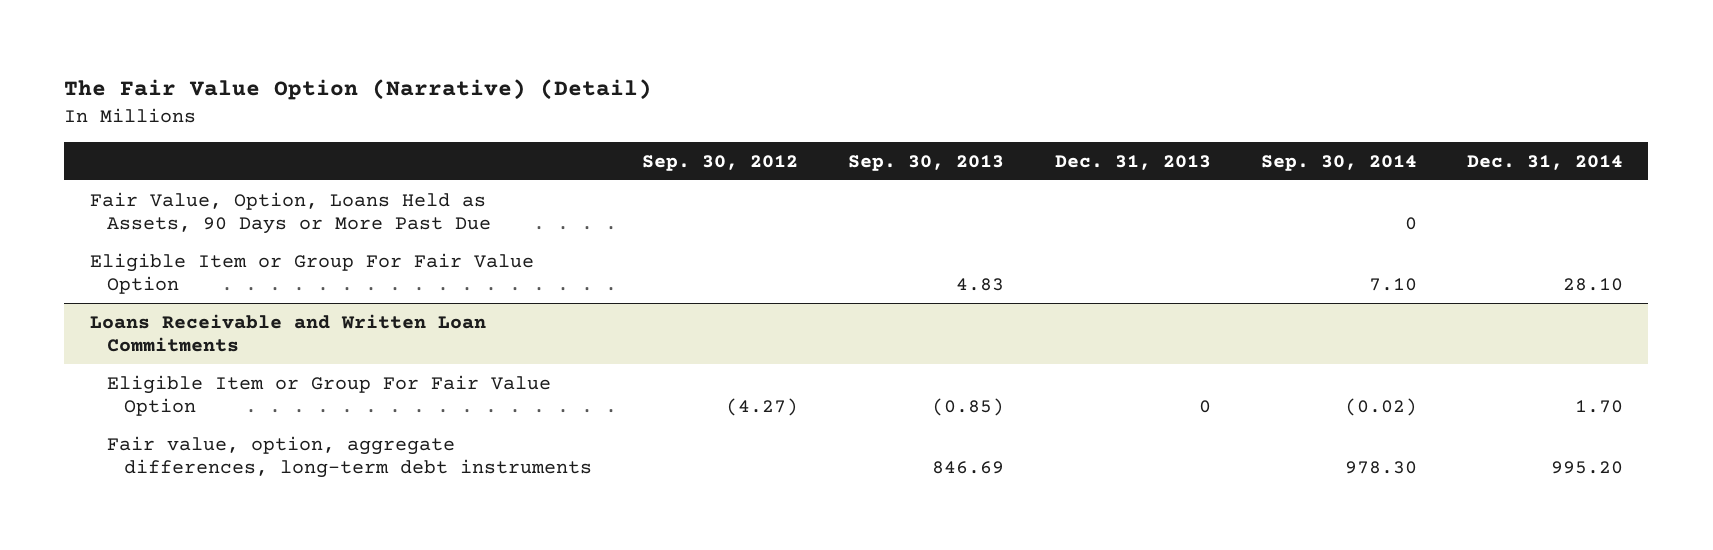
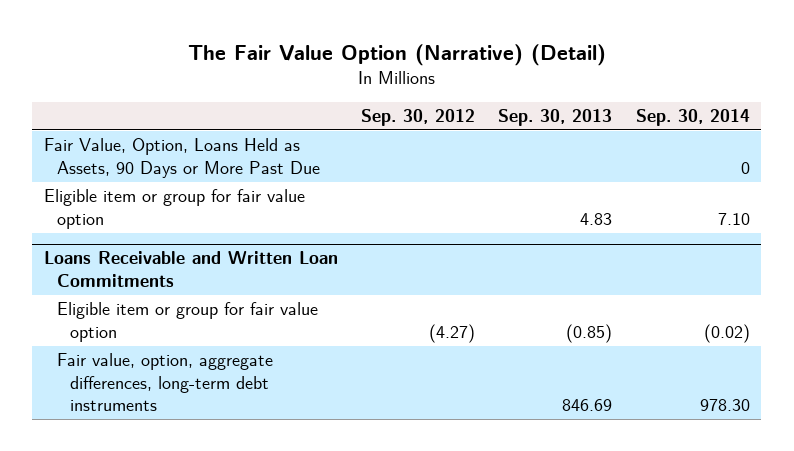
[1054,154,1211,170] Dec. 31, 2013 -> none
[1467,154,1624,170] Dec. 31, 2014 -> none
[89,252,534,294] Eligible Item or Group For Fair Value Option -> [44,189,306,229] Eligible item or group for fair value option
[106,374,551,416] Eligible Item or Group For Fair Value Option -> [57,302,319,342] Eligible item or group for fair value option

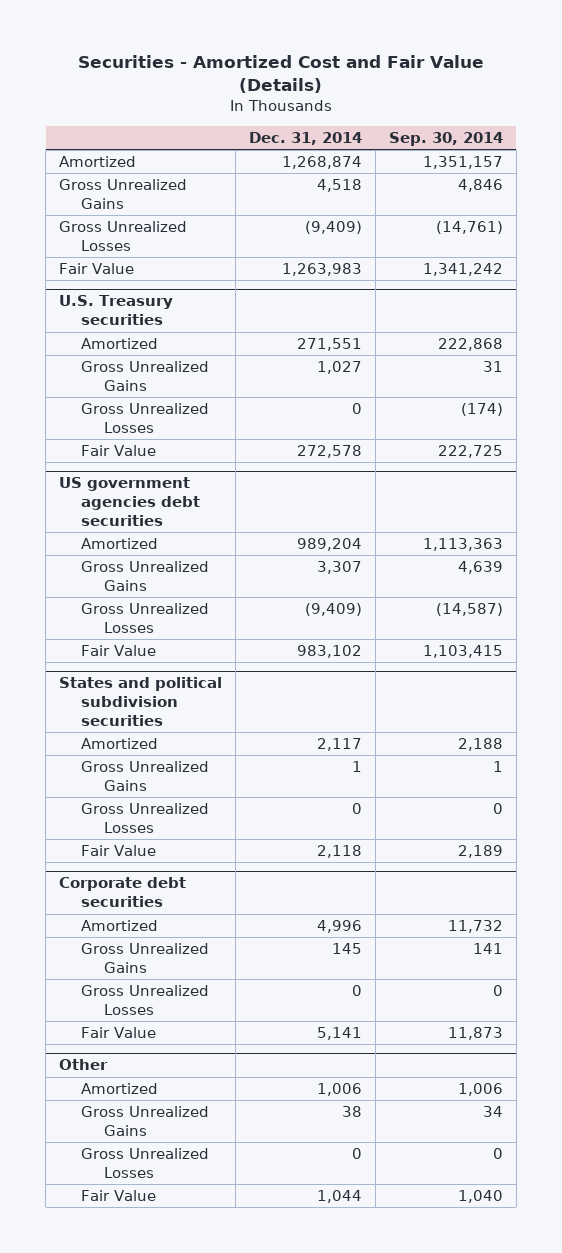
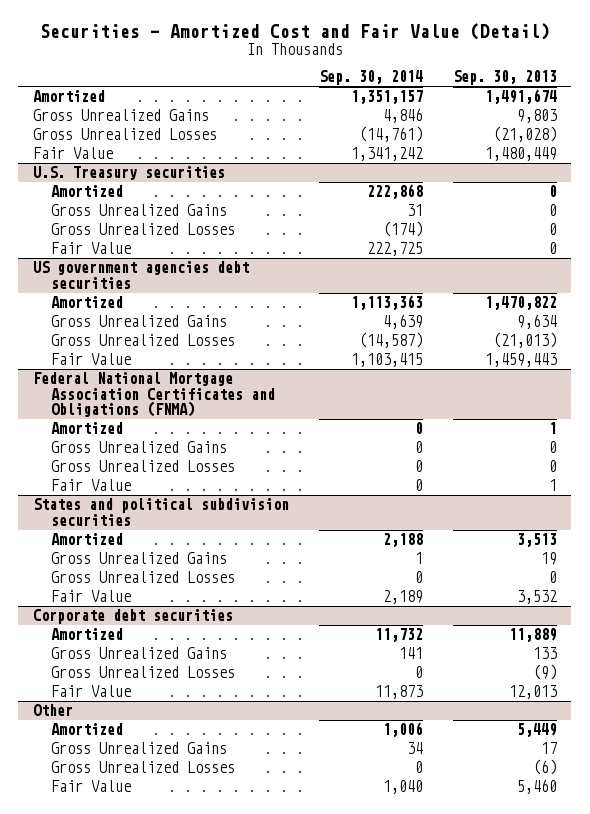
[77,55,484,94] Securities - Amortized Cost and Fair Value (Details) -> [39,22,550,40] Securities - Amortized Cost and Fair Value (Detail)
[248,131,362,145] Dec. 31, 2014 -> none
none -> [452,70,557,86] Sep. 30, 2013
none -> [33,372,276,418] Federal National Mortgage Association Certificates and Obligations (FNMA)
none -> [51,422,124,435] Amortized
none -> [51,441,228,454] Gross Unrealized Gains
none -> [51,460,236,473] Gross Unrealized Losses
none -> [51,479,132,492] Fair Value

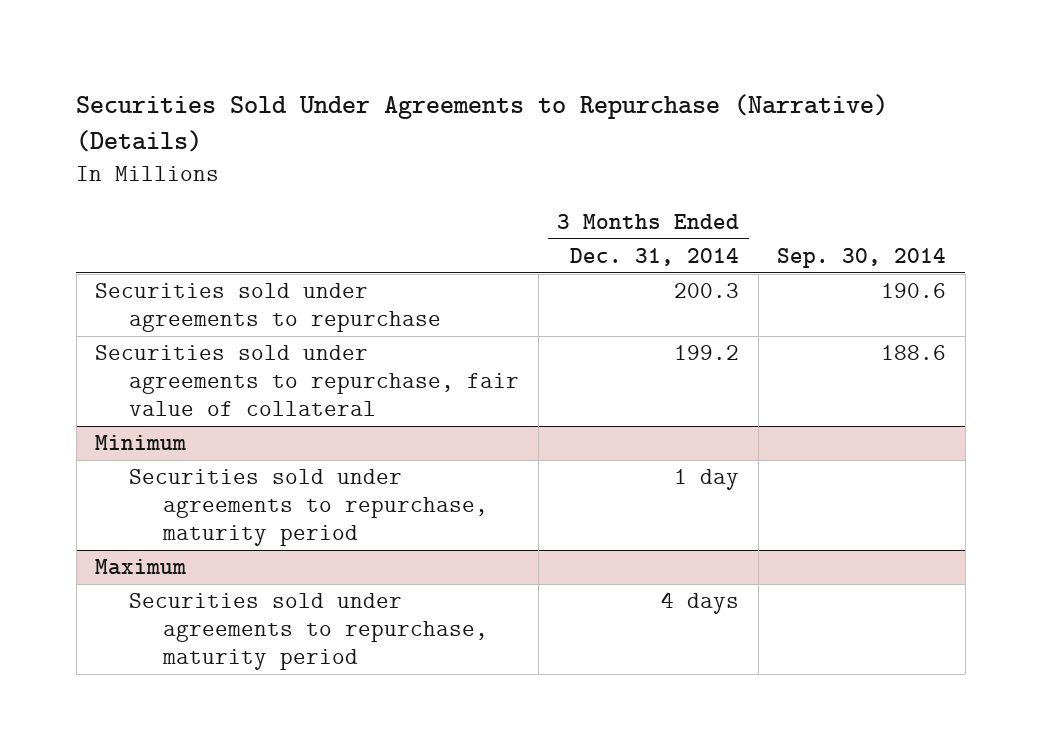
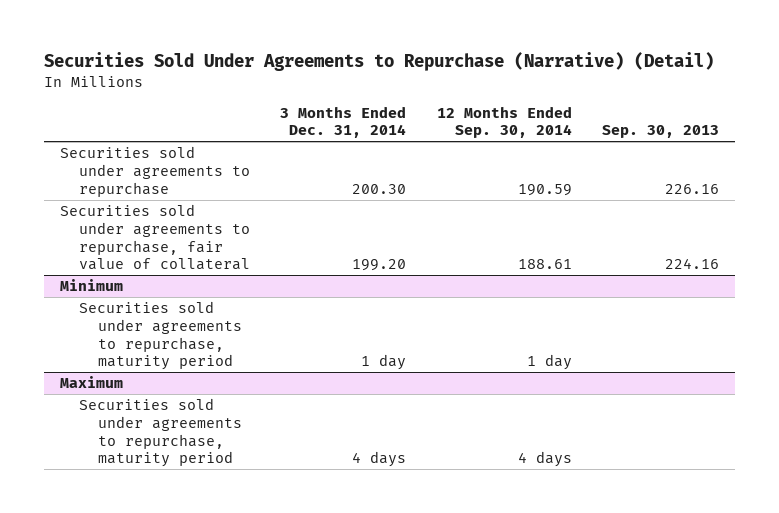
[76,93,889,153] Securities Sold Under Agreements to Repurchase (Narrative) (Details) -> [44,51,715,71] Securities Sold Under Agreements to Repurchase (Narrative) (Detail)
[777,248,947,269] Sep. 30, 2014 -> none
none -> [436,105,572,139] 12 Months Ended Sep. 30, 2014
none -> [602,125,720,139] Sep. 30, 2013
[674,283,740,299] 200.3 -> [352,183,407,194] 200.30
[674,345,740,361] 199.2 -> [352,259,407,272] 199.20

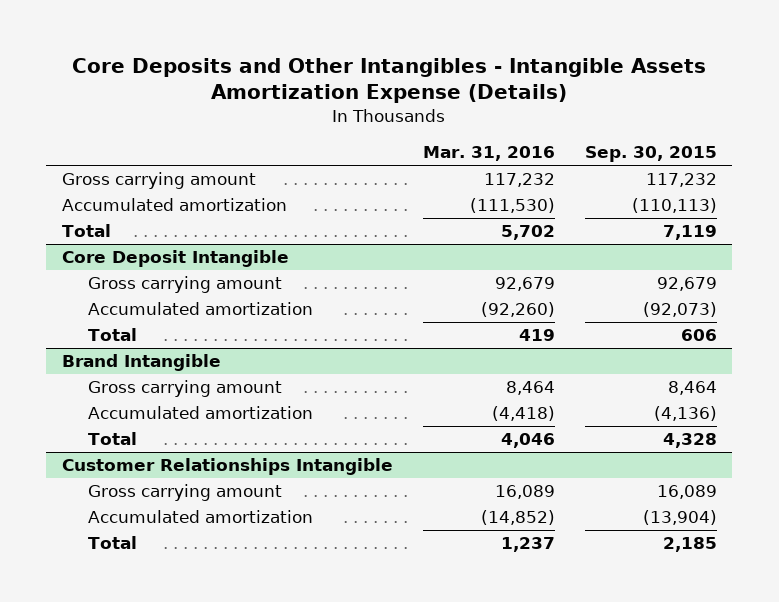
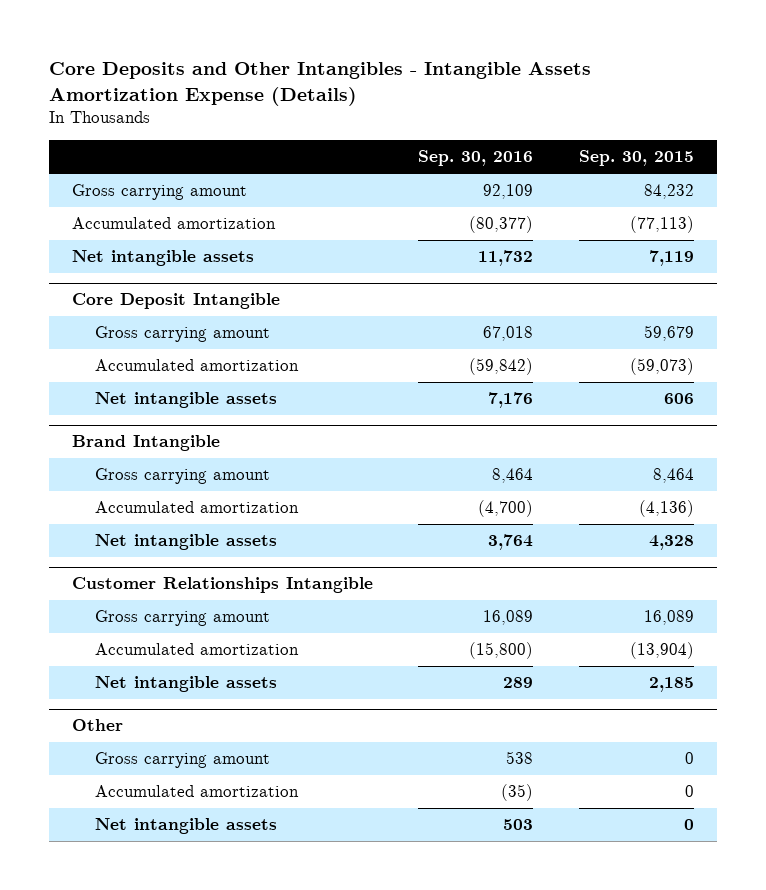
[422,145,555,161] Mar. 31, 2016 -> none
none -> [418,150,534,167] Sep. 30, 2016
[645,173,717,188] 117,232 -> [644,184,695,200] 84,232
[631,198,717,214] (110,113) -> [630,216,695,234] (77,113)
[61,224,111,238] Total -> [71,250,254,267] Net intangible assets
[656,277,717,292] 92,679 -> [644,325,695,342] 59,679
[642,302,717,318] (92,073) -> [630,358,695,376] (59,073)
[88,328,138,342] Total -> [95,392,278,409] Net intangible assets
[88,432,138,446] Total -> [95,534,278,551] Net intangible assets
[88,536,138,550] Total -> [95,676,278,693] Net intangible assets
none -> [71,719,123,732] Other
none -> [95,752,271,769] Gross carrying amount
none -> [95,785,300,798] Accumulated amortization
none -> [95,818,278,835] Net intangible assets

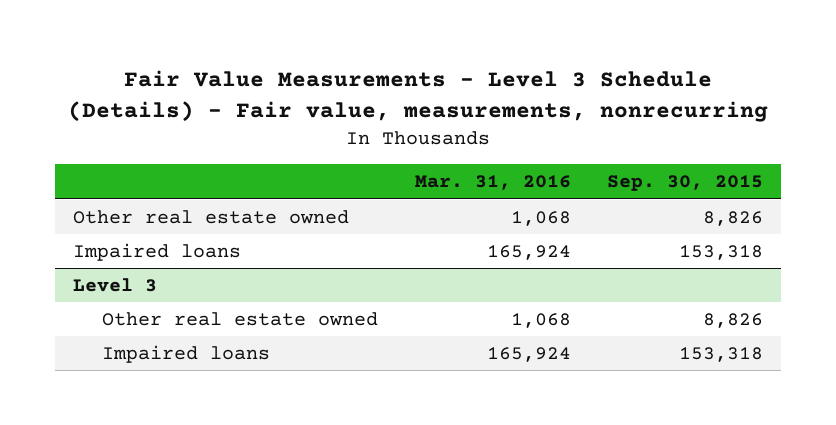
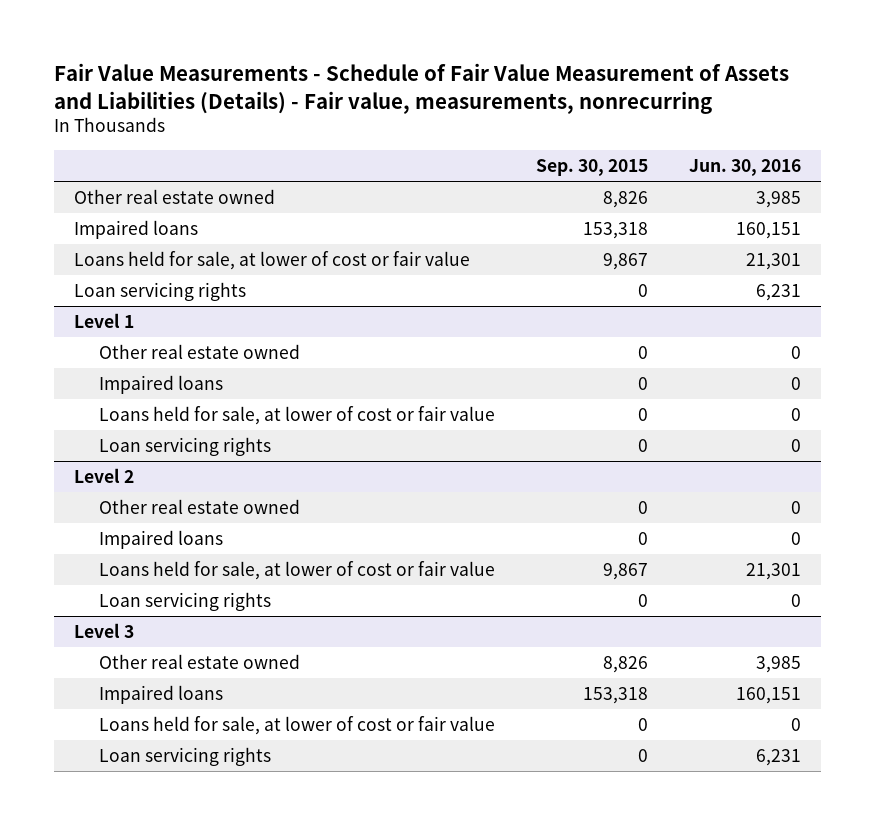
[68,70,769,123] Fair Value Measurements - Level 3 Schedule (Details) - Fair value, measurements, nonrecurring -> [53,63,789,114] Fair Value Measurements - Schedule of Fair Value Measurement of Assets and Liabilities (Details) - Fair value, measurements, nonrecurring
[414,175,571,191] Mar. 31, 2016 -> none
none -> [688,159,801,177] Jun. 30, 2016
none -> [73,250,470,270] Loans held for sale, at lower of cost or fair value
none -> [73,281,246,301] Loan servicing rights
none -> [73,312,134,328] Level 1
none -> [99,343,301,359] Other real estate owned
none -> [99,374,224,394] Impaired loans
none -> [99,405,496,425] Loans held for sale, at lower of cost or fair value
none -> [99,436,272,456] Loan servicing rights
none -> [73,467,134,483] Level 2
none -> [99,498,301,514] Other real estate owned
none -> [99,529,224,549] Impaired loans
none -> [99,560,496,580] Loans held for sale, at lower of cost or fair value
none -> [99,591,272,611] Loan servicing rights
none -> [99,715,496,735] Loans held for sale, at lower of cost or fair value
none -> [99,746,272,766] Loan servicing rights

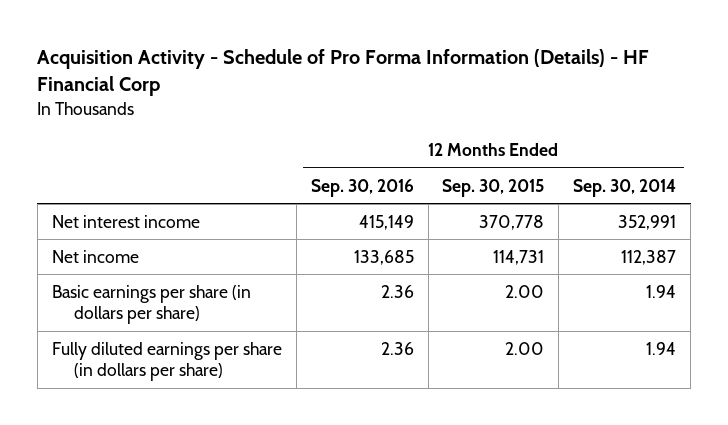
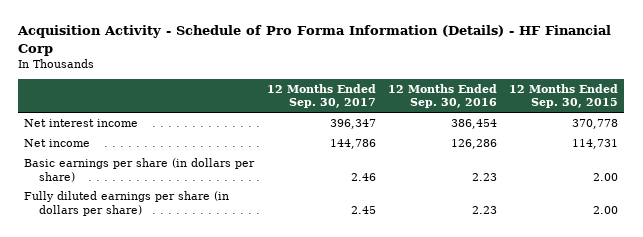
[573,178,677,197] Sep. 30, 2014 -> none
none -> [266,83,376,109] 12 Months Ended Sep. 30, 2017
[358,214,414,230] 415,149 -> [450,119,497,130] 386,454
[353,249,414,265] 133,685 -> [450,139,497,150] 126,286
[380,284,414,298] 2.36 -> [471,172,497,181] 2.23
[380,341,414,355] 2.36 -> [471,205,497,214] 2.23

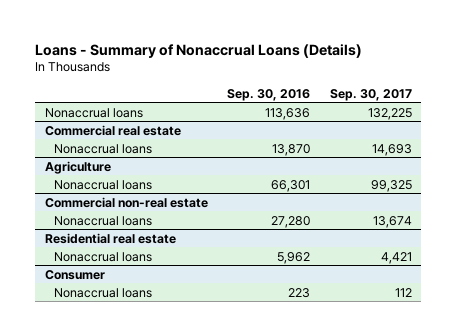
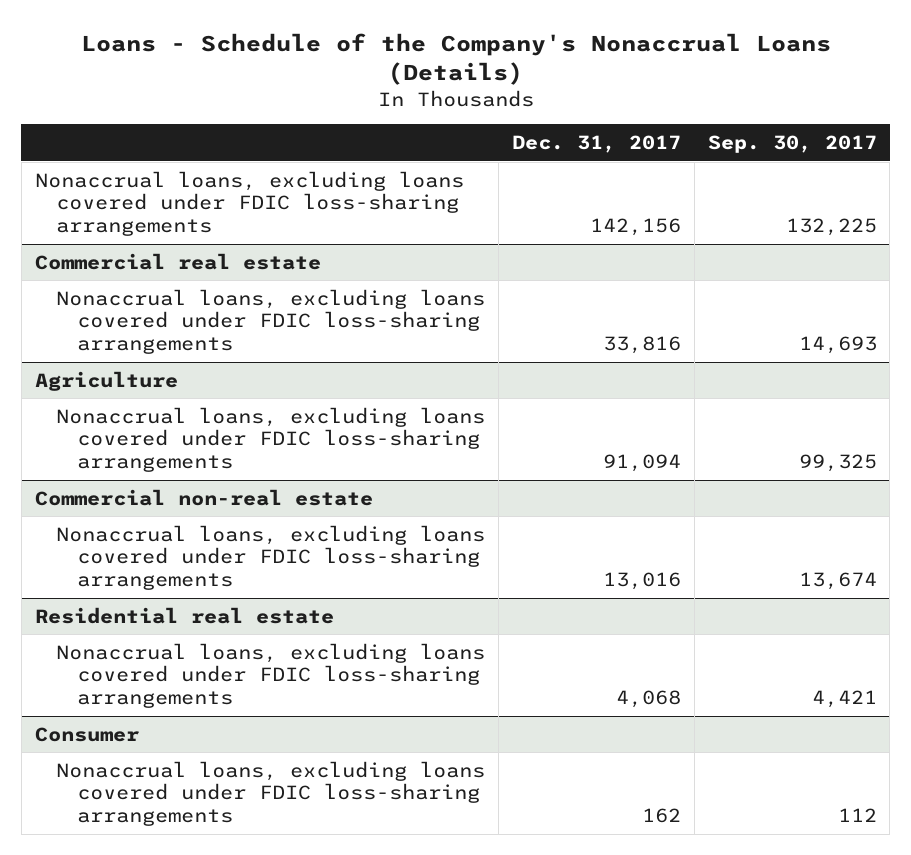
[35,43,363,58] Loans - Summary of Nonaccrual Loans (Details) -> [80,32,831,86] Loans - Schedule of the Company's Nonaccrual Loans (Details)
[227,88,311,101] Sep. 30, 2016 -> none
none -> [511,135,681,154] Dec. 31, 2017
[44,107,143,118] Nonaccrual loans -> [34,170,464,236] Nonaccrual loans, excluding loans covered under FDIC loss-sharing arrangements
[54,143,153,154] Nonaccrual loans -> [55,288,485,354] Nonaccrual loans, excluding loans covered under FDIC loss-sharing arrangements
[54,179,153,190] Nonaccrual loans -> [55,406,485,472] Nonaccrual loans, excluding loans covered under FDIC loss-sharing arrangements
[54,215,153,226] Nonaccrual loans -> [55,524,485,590] Nonaccrual loans, excluding loans covered under FDIC loss-sharing arrangements
[54,251,153,262] Nonaccrual loans -> [55,642,485,708] Nonaccrual loans, excluding loans covered under FDIC loss-sharing arrangements
[54,287,153,298] Nonaccrual loans -> [55,760,485,826] Nonaccrual loans, excluding loans covered under FDIC loss-sharing arrangements

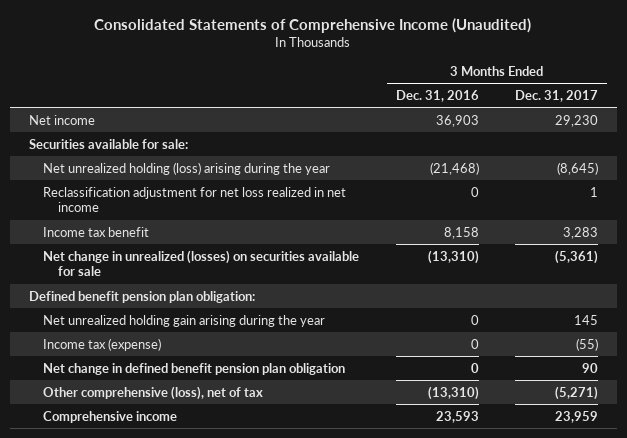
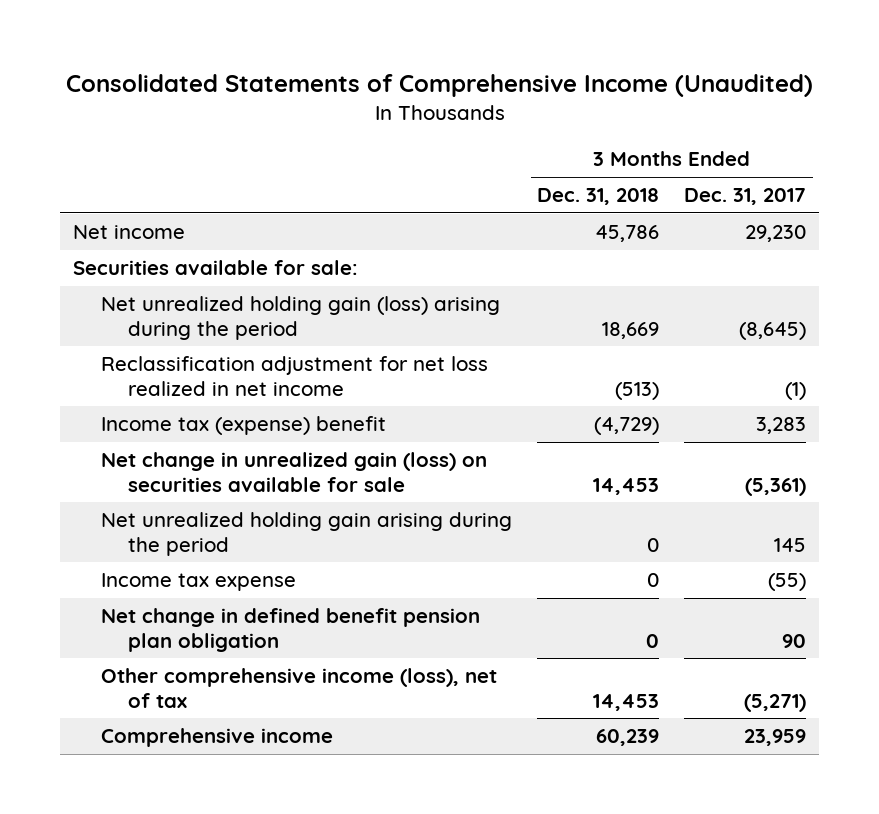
[395,89,479,102] Dec. 31, 2016 -> none
none -> [536,188,659,206] Dec. 31, 2018
[28,290,255,303] Defined benefit pension plan obligation: -> none
[43,161,331,175] Net unrealized holding (loss) arising during the year -> [100,296,500,340] Net unrealized holding gain (loss) arising during the period
[590,186,599,197] 1 -> [785,381,807,400] (1)
[43,226,150,237] Income tax benefit -> [100,416,386,436] Income tax (expense) benefit
[43,249,360,277] Net change in unrealized (losses) on securities available for sale -> [100,452,487,492] Net change in unrealized gain (loss) on securities available for sale
[43,314,326,327] Net unrealized holding gain arising during the year -> [100,512,512,556] Net unrealized holding gain arising during the period
[43,337,162,351] Income tax (expense) -> [100,573,296,592] Income tax expense
[43,385,264,400] Other comprehensive (loss), net of tax -> [100,668,497,708] Other comprehensive income (loss), net of tax

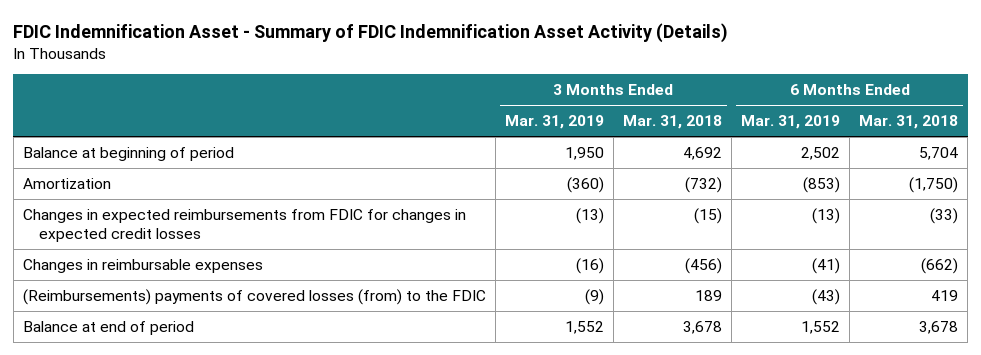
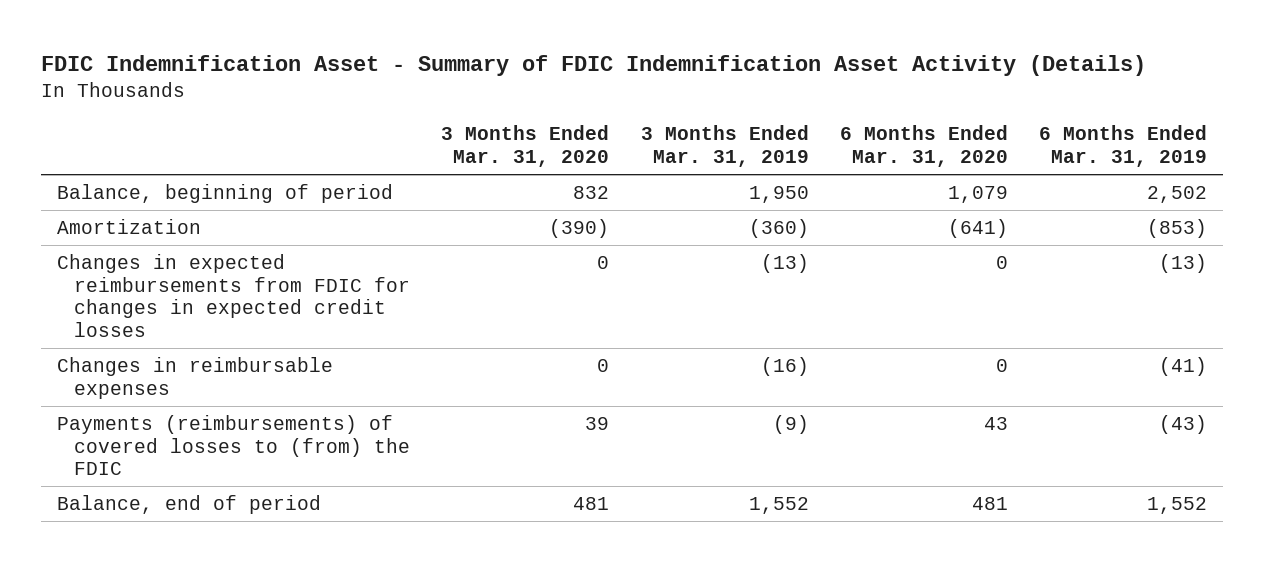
[623,115,723,130] Mar. 31, 2018 -> none
[859,115,959,130] Mar. 31, 2018 -> none
none -> [441,125,610,168] 3 Months Ended Mar. 31, 2020
none -> [839,125,1008,168] 6 Months Ended Mar. 31, 2020
[22,147,234,162] Balance at beginning of period -> [56,183,393,203] Balance, beginning of period
[22,289,486,306] (Reimbursements) payments of covered losses (from) to the FDIC -> [56,414,410,476] Payments (reimbursements) of covered losses to (from) the FDIC
[22,321,194,336] Balance at end of period -> [56,494,321,514] Balance, end of period

